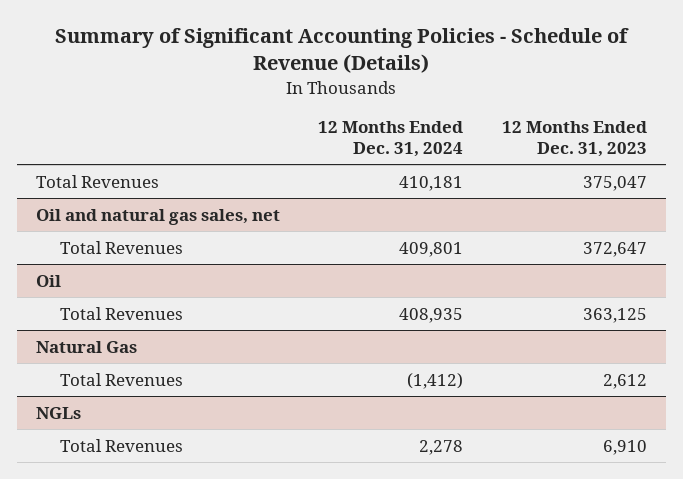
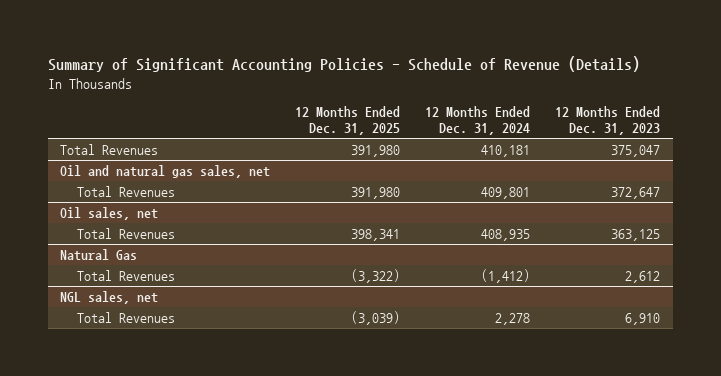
none -> [295,106,401,136] 12 Months Ended Dec. 31, 2025
[35,274,61,287] Oil -> [60,206,159,220] Oil sales, net
[35,406,81,419] NGLs -> [60,290,159,304] NGL sales, net

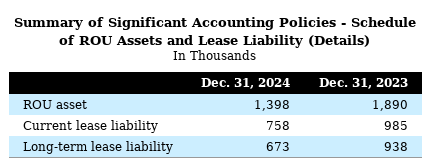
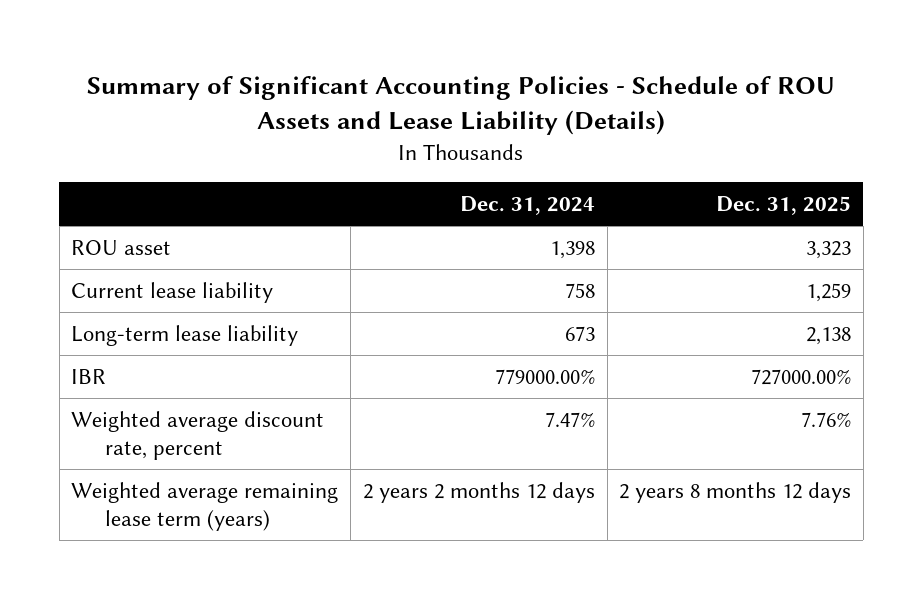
[318,77,408,89] Dec. 31, 2023 -> none
none -> [716,196,852,216] Dec. 31, 2025
none -> [71,368,107,384] IBR
none -> [71,410,325,460] Weighted average discount rate, percent
none -> [71,481,339,531] Weighted average remaining lease term (years)

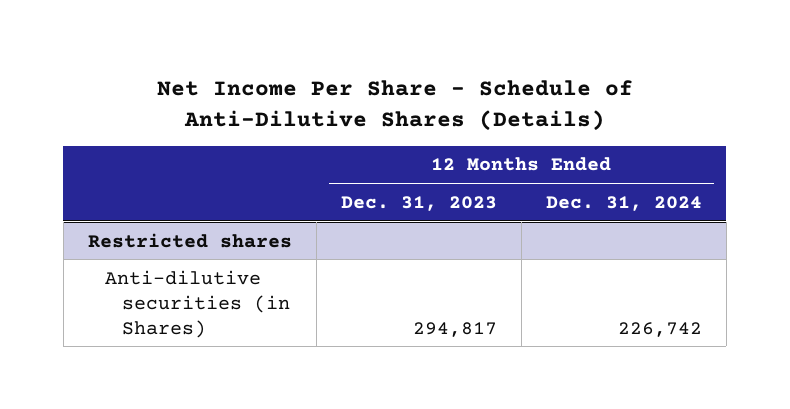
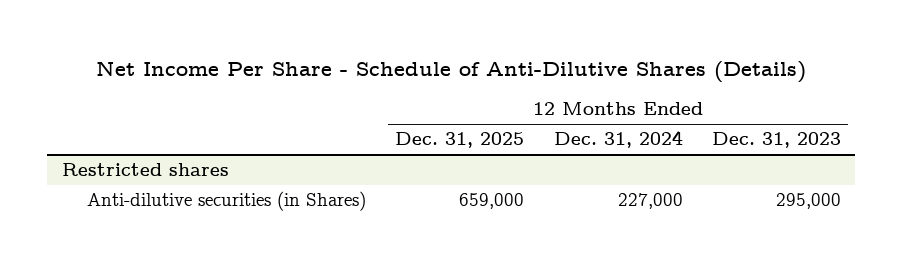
none -> [395,132,525,149] Dec. 31, 2025
[412,321,497,337] 294,817 -> [775,193,841,210] 295,000
[617,321,702,337] 226,742 -> [617,193,683,210] 227,000

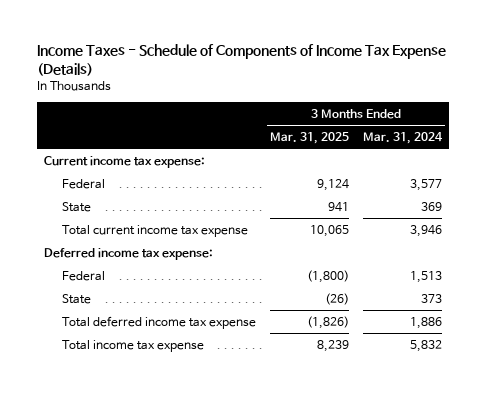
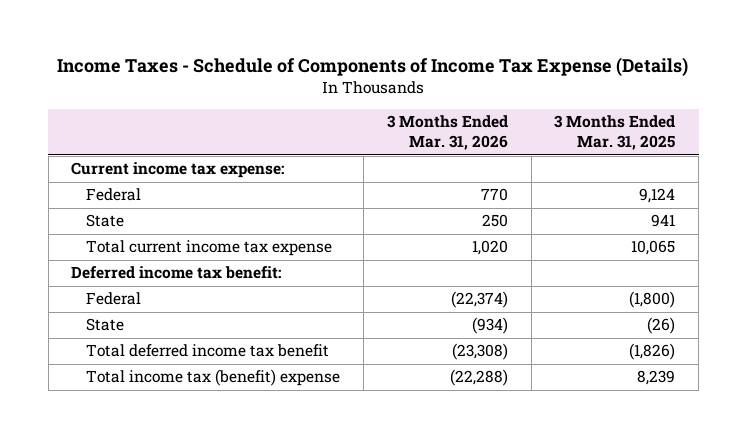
[362,131,443,144] Mar. 31, 2024 -> none
none -> [386,115,508,151] 3 Months Ended Mar. 31, 2026
[43,247,213,260] Deferred income tax expense: -> [71,266,282,280] Deferred income tax benefit:
[62,315,257,329] Total deferred income tax expense -> [86,344,330,358] Total deferred income tax benefit
[62,339,205,352] Total income tax expense -> [86,369,341,387] Total income tax (benefit) expense

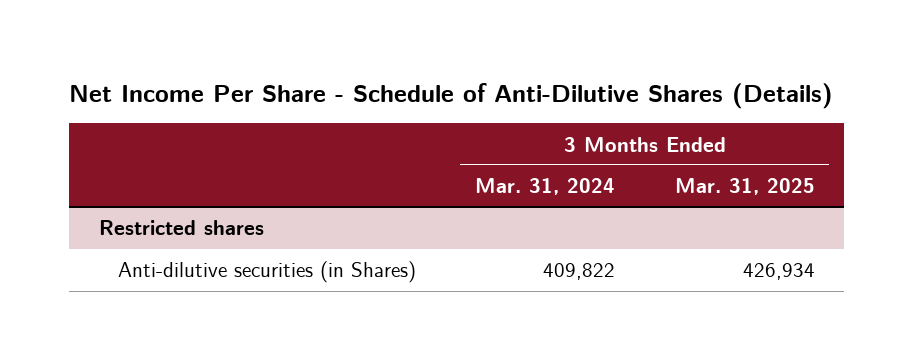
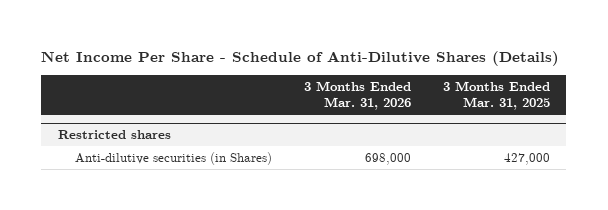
[475,178,616,196] Mar. 31, 2024 -> none
none -> [304,80,412,111] 3 Months Ended Mar. 31, 2026
[742,263,815,281] 426,934 -> [504,153,551,166] 427,000

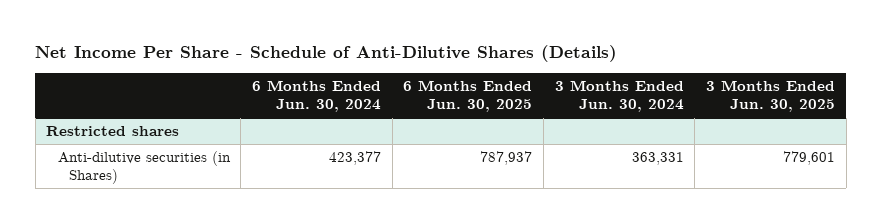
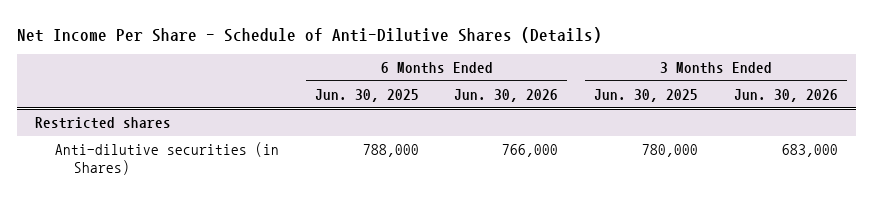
[251,79,381,113] 6 Months Ended Jun. 30, 2024 -> none
[554,79,684,113] 3 Months Ended Jun. 30, 2024 -> none
none -> [454,88,559,102] Jun. 30, 2026
none -> [734,88,839,102] Jun. 30, 2026
[480,151,533,166] 787,937 -> [362,144,419,158] 788,000
[782,151,835,166] 779,601 -> [642,144,699,158] 780,000

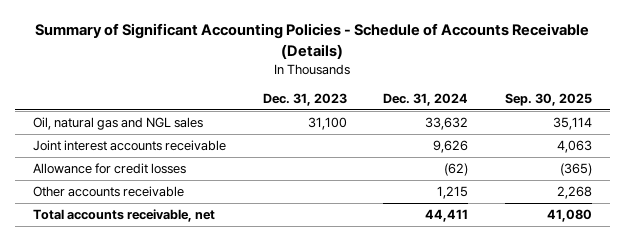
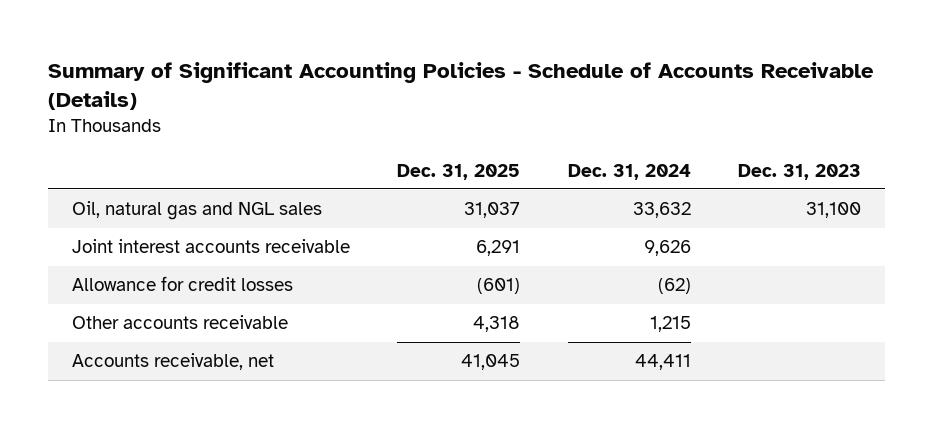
[504,93,592,107] Sep. 30, 2025 -> none
none -> [397,163,521,180] Dec. 31, 2025
[32,209,215,223] Total accounts receivable, net -> [72,353,275,371] Accounts receivable, net

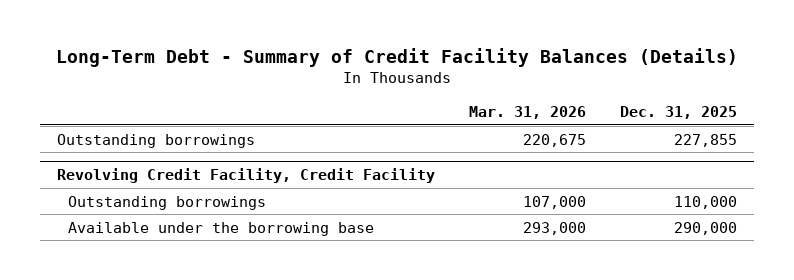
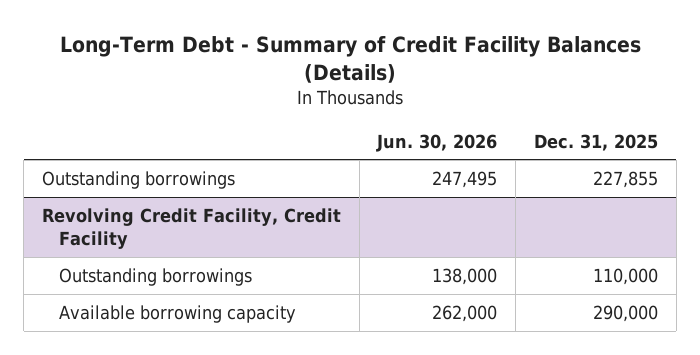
[468,106,586,120] Mar. 31, 2026 -> none
none -> [376,133,498,152] Jun. 30, 2026
[67,221,374,236] Available under the borrowing base -> [59,305,297,324] Available borrowing capacity

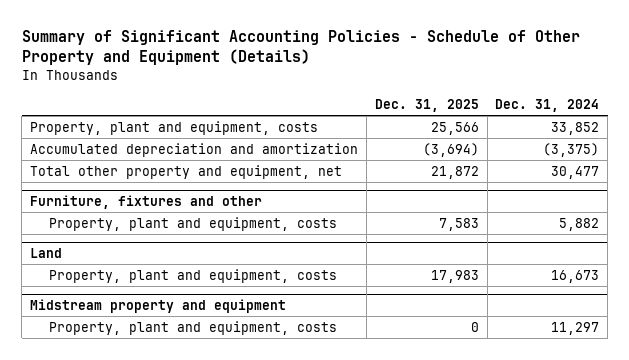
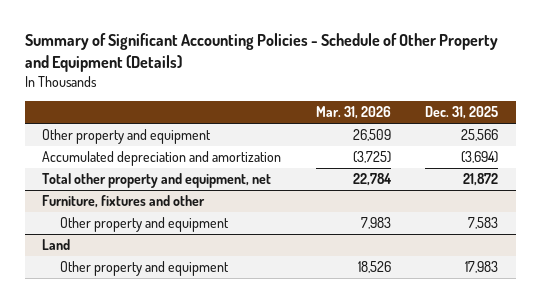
[495,98,600,112] Dec. 31, 2024 -> none
none -> [315,106,391,120] Mar. 31, 2026
[30,120,319,135] Property, plant and equipment, costs -> [42,129,212,145] Other property and equipment
[49,216,338,231] Property, plant and equipment, costs -> [60,217,230,233] Other property and equipment
[30,298,287,313] Midstream property and equipment -> none
[49,320,338,335] Property, plant and equipment, costs -> none
[49,268,338,283] Property, plant and equipment, costs -> [60,261,230,277] Other property and equipment

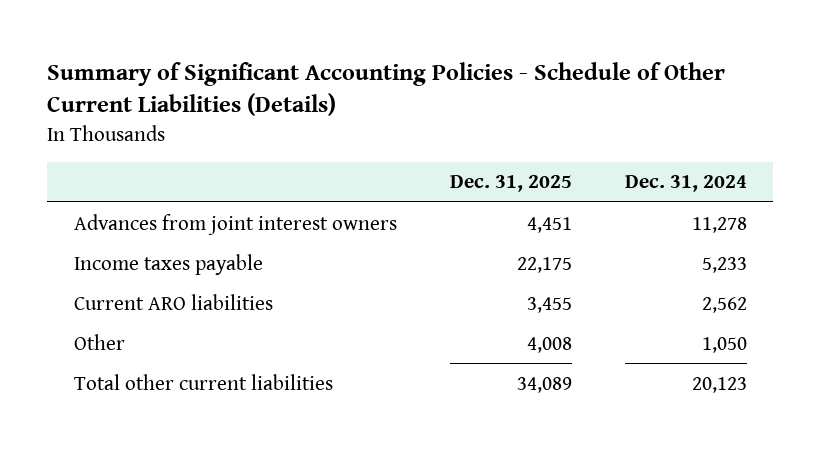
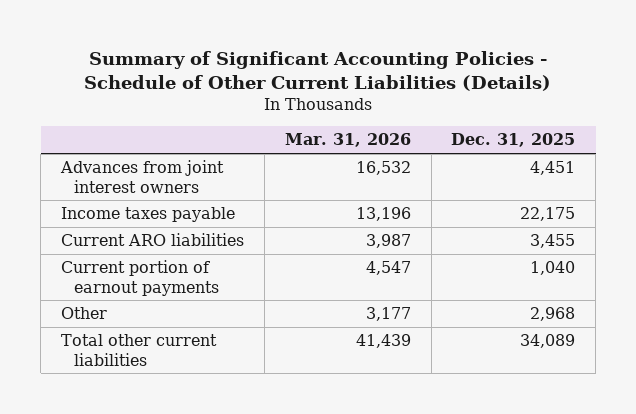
[624,175,747,193] Dec. 31, 2024 -> none
none -> [284,133,411,148] Mar. 31, 2026
none -> [60,260,220,296] Current portion of earnout payments
[526,336,572,353] 4,008 -> [530,307,576,322] 2,968

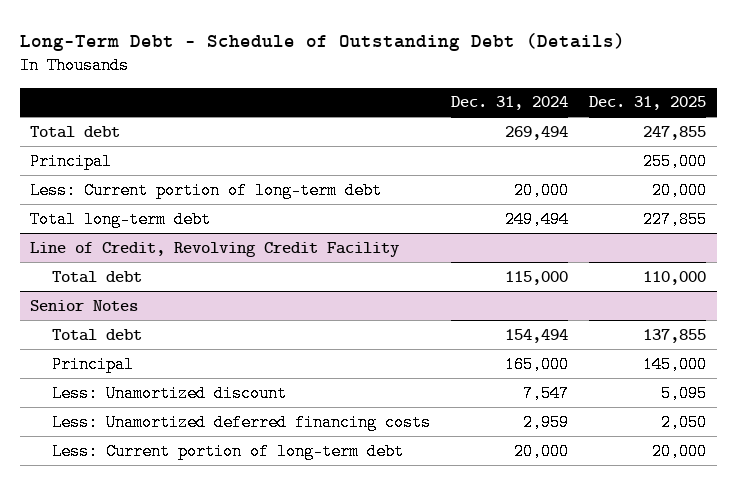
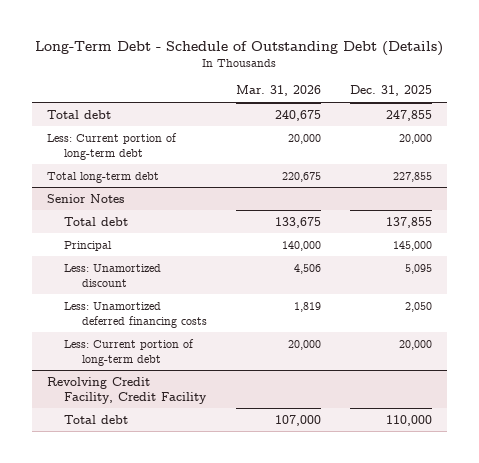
[451,96,569,111] Dec. 31, 2024 -> none
none -> [236,85,322,97] Mar. 31, 2026
[30,152,113,170] Principal -> none
[30,241,401,257] Line of Credit, Revolving Credit Facility -> none
[51,270,142,283] Total debt -> none
none -> [46,376,208,404] Revolving Credit Facility, Credit Facility
none -> [64,414,129,424] Total debt

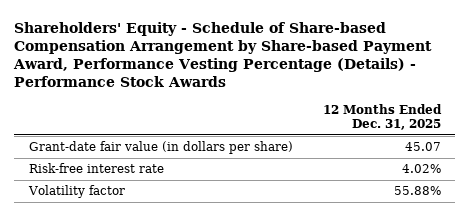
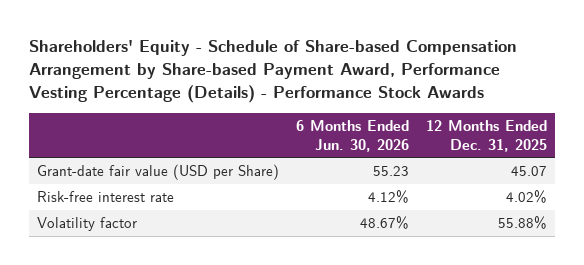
none -> [295,120,409,152] 6 Months Ended Jun. 30, 2026
[29,141,294,155] Grant-date fair value (in dollars per share) -> [37,164,280,181] Grant-date fair value (USD per Share)

